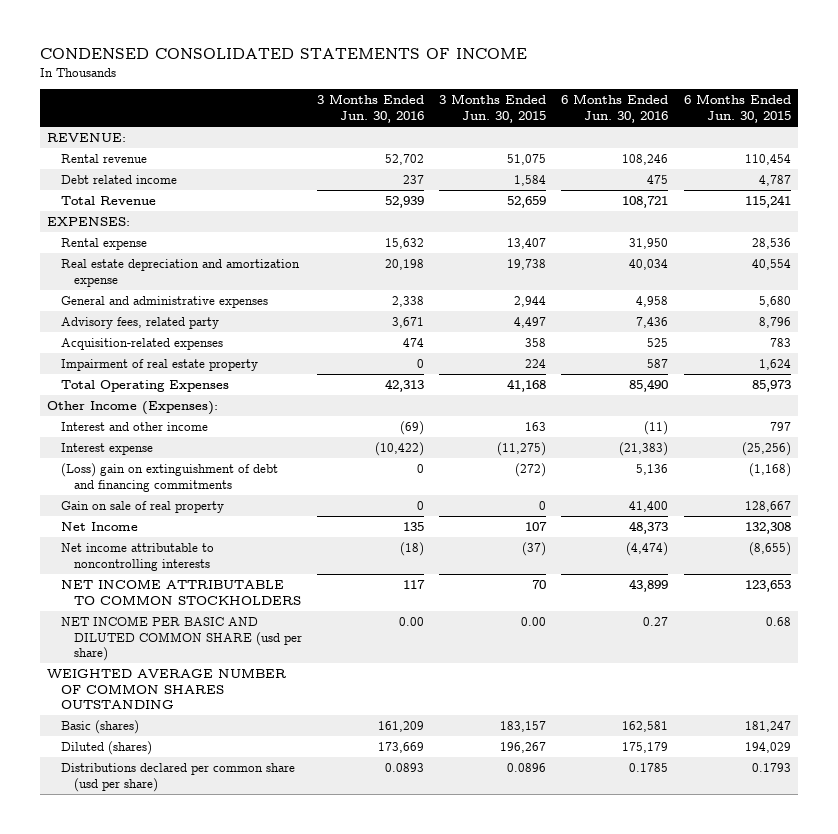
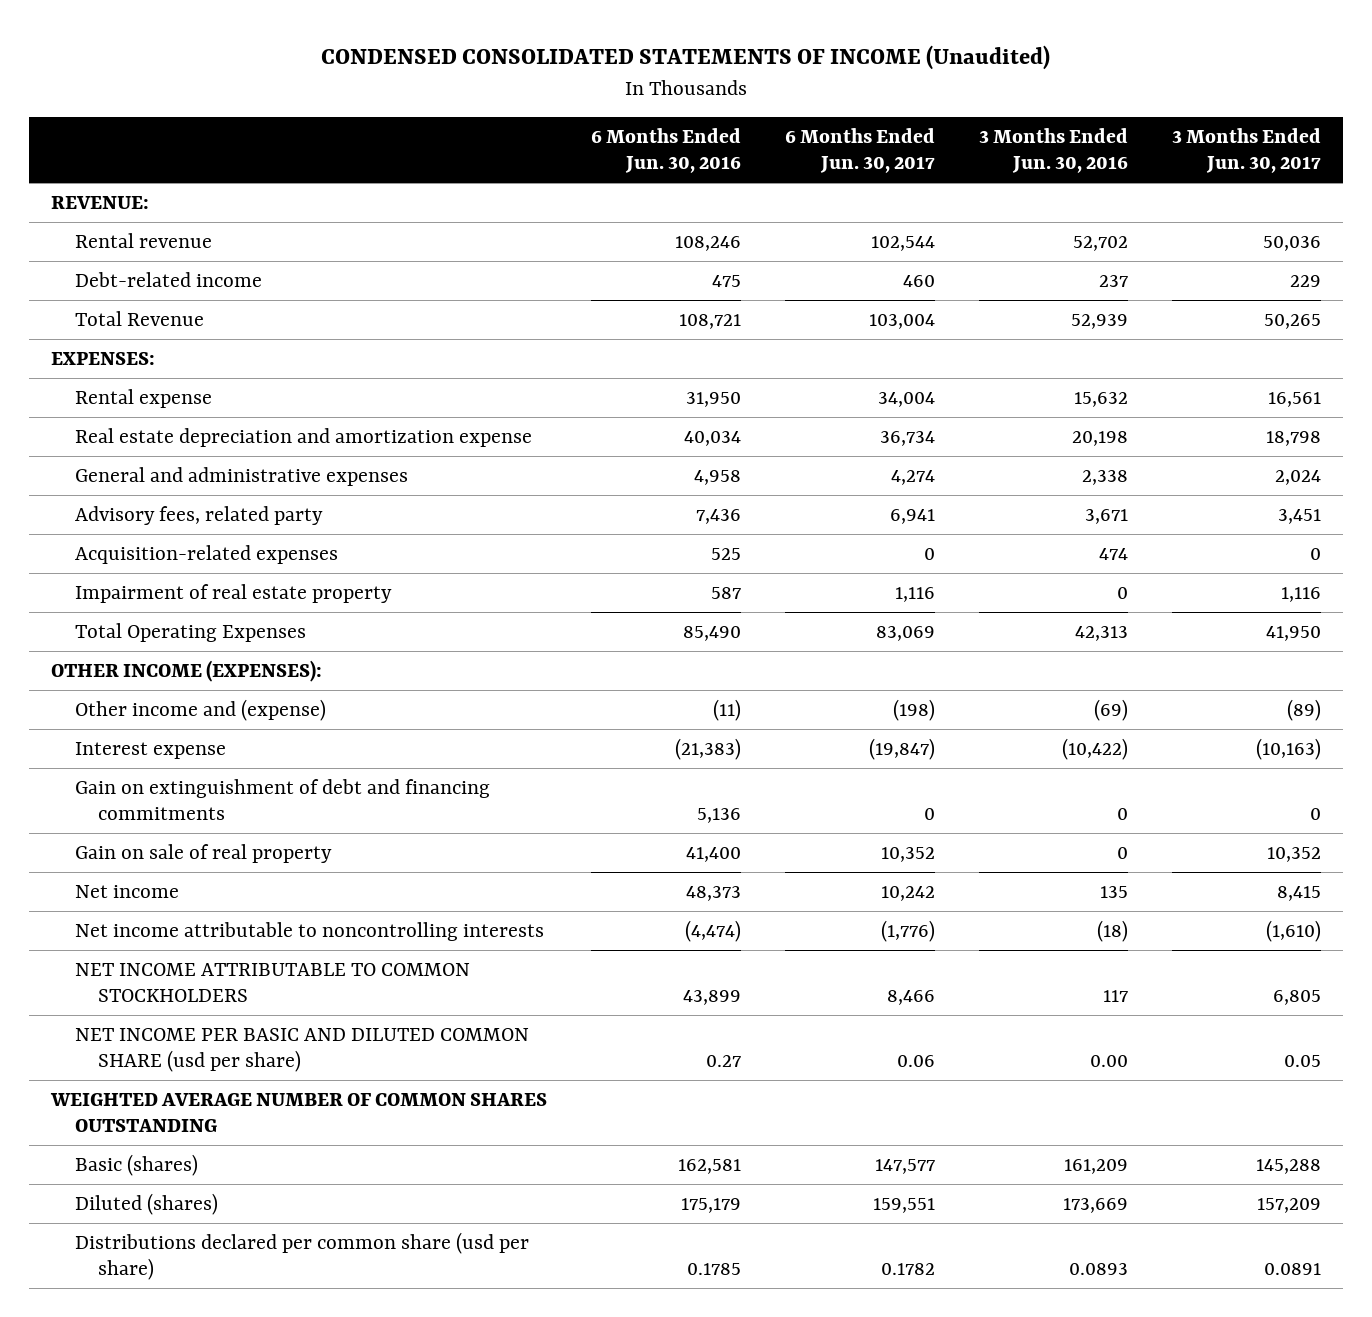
[39,48,527,60] CONDENSED CONSOLIDATED STATEMENTS OF INCOME -> [321,45,1051,71] CONDENSED CONSOLIDATED STATEMENTS OF INCOME (Unaudited)
[439,94,547,123] 3 Months Ended Jun. 30, 2015 -> none
[683,94,791,123] 6 Months Ended Jun. 30, 2015 -> none
none -> [785,127,936,174] 6 Months Ended Jun. 30, 2017
none -> [1171,127,1321,174] 3 Months Ended Jun. 30, 2017
[60,174,177,184] Debt related income -> [74,271,262,287] Debt-related income
[47,400,219,415] Other Income (Expenses): -> [51,659,323,682] OTHER INCOME (EXPENSES):
[60,421,208,431] Interest and other income -> [74,698,326,721] Other income and (expense)
[60,462,278,492] (Loss) gain on extinguishment of debt and financing commitments -> [74,778,490,821] Gain on extinguishment of debt and financing commitments
[60,521,138,531] Net Income -> [74,884,179,898] Net income

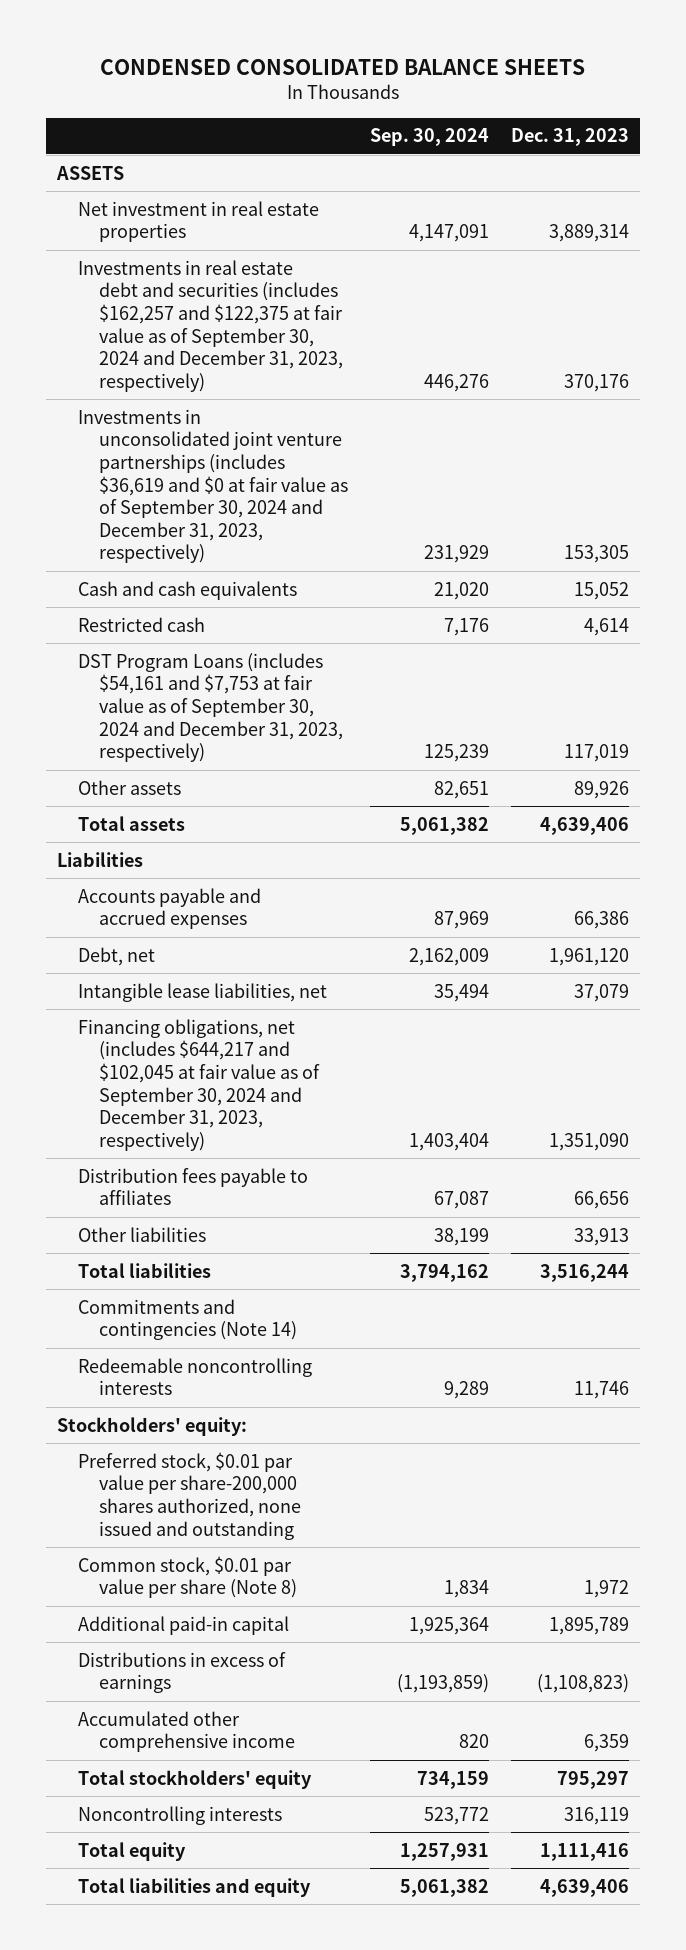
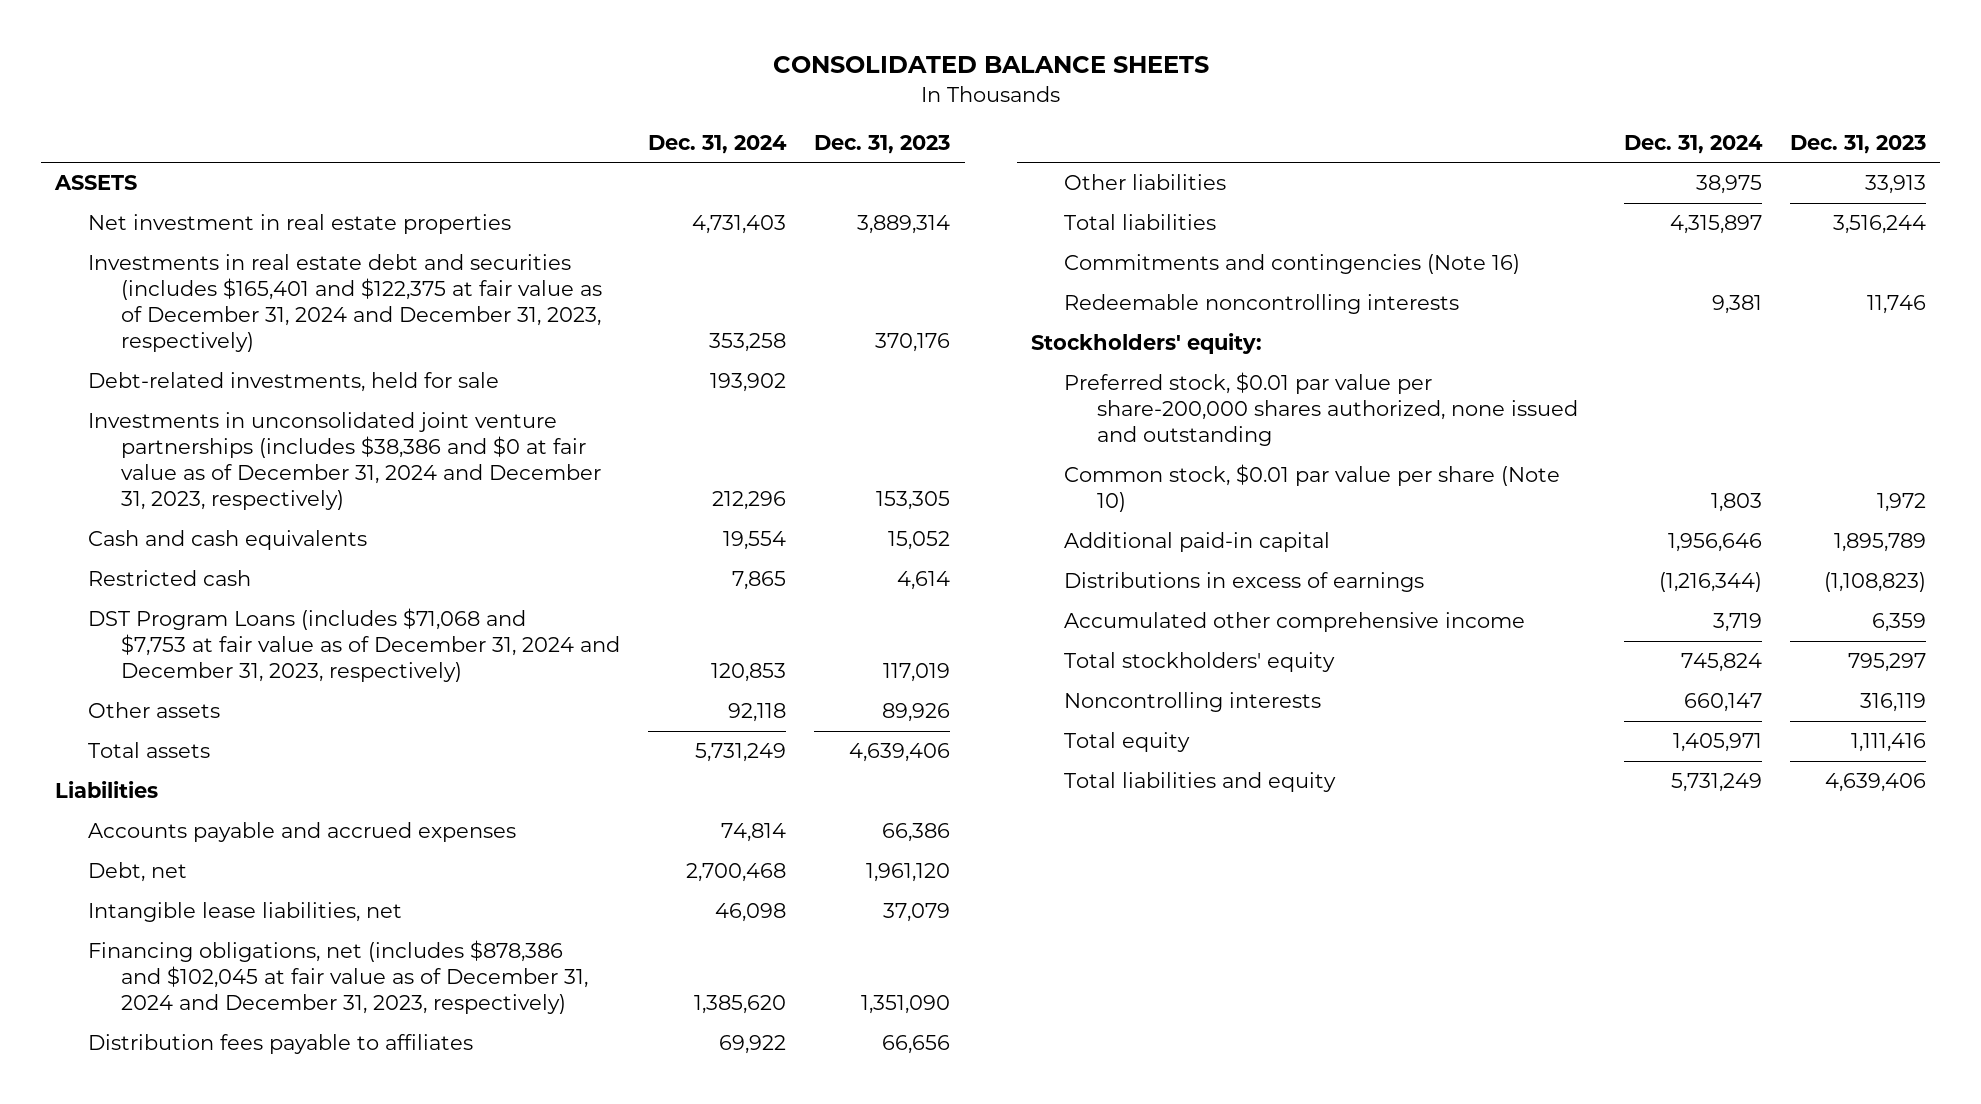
[100,58,586,75] CONDENSED CONSOLIDATED BALANCE SHEETS -> [772,56,1209,74] CONSOLIDATED BALANCE SHEETS
[369,128,489,147] Sep. 30, 2024 -> none
none -> [648,134,788,154] Dec. 31, 2024
[78,259,344,392] Investments in real estate debt and securities (includes $162,257 and $122,375 at fair value as of September 30, 2024 and December 31, 2023, respectively) -> [88,254,603,353] Investments in real estate debt and securities (includes $165,401 and $122,375 at fair value as of December 31, 2024 and December 31, 2023, respectively)
none -> [88,372,500,393] Debt-related investments, held for sale
[78,408,349,564] Investments in unconsolidated joint venture partnerships (includes $36,619 and $0 at fair value as of September 30, 2024 and December 31, 2023, respectively) -> [88,412,602,511] Investments in unconsolidated joint venture partnerships (includes $38,386 and $0 at fair value as of December 31, 2024 and December 31, 2023, respectively)
[78,652,344,763] DST Program Loans (includes $54,161 and $7,753 at fair value as of September 30, 2024 and December 31, 2023, respectively) -> [88,608,621,683] DST Program Loans (includes $71,068 and $7,753 at fair value as of December 31, 2024 and December 31, 2023, respectively)
[78,1018,321,1151] Financing obligations, net (includes $644,217 and $102,045 at fair value as of September 30, 2024 and December 31, 2023, respectively) -> [88,940,589,1015] Financing obligations, net (includes $878,386 and $102,045 at fair value as of December 31, 2024 and December 31, 2023, respectively)
[78,1298,298,1341] Commitments and contingencies (Note 14) -> [1063,254,1520,275] Commitments and contingencies (Note 16)
[78,1555,298,1599] Common stock, $0.01 par value per share (Note 8) -> [1063,464,1560,513] Common stock, $0.01 par value per share (Note 10)

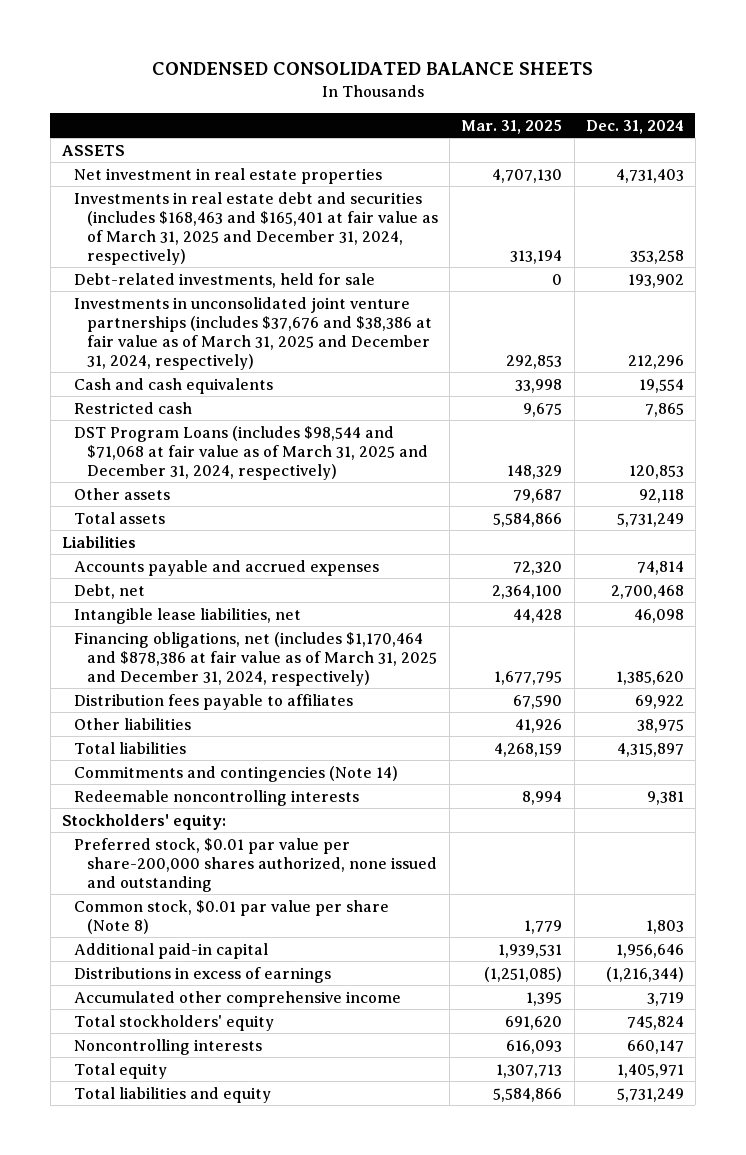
[772,56,1209,74] CONSOLIDATED BALANCE SHEETS -> [151,62,593,76] CONDENSED CONSOLIDATED BALANCE SHEETS
[814,134,951,154] Dec. 31, 2023 -> none
none -> [461,119,563,134] Mar. 31, 2025
[88,254,603,353] Investments in real estate debt and securities (includes $165,401 and $122,375 at fair value as of December 31, 2024 and December 31, 2023, respectively) -> [74,191,439,265] Investments in real estate debt and securities (includes $168,463 and $165,401 at fair value as of March 31, 2025 and December 31, 2024, respectively)
[88,412,602,511] Investments in unconsolidated joint venture partnerships (includes $38,386 and $0 at fair value as of December 31, 2024 and December 31, 2023, respectively) -> [74,296,433,370] Investments in unconsolidated joint venture partnerships (includes $37,676 and $38,386 at fair value as of March 31, 2025 and December 31, 2024, respectively)
[88,608,621,683] DST Program Loans (includes $71,068 and $7,753 at fair value as of December 31, 2024 and December 31, 2023, respectively) -> [74,425,429,480] DST Program Loans (includes $98,544 and $71,068 at fair value as of March 31, 2025 and December 31, 2024, respectively)
[88,940,589,1015] Financing obligations, net (includes $878,386 and $102,045 at fair value as of December 31, 2024 and December 31, 2023, respectively) -> [74,631,438,686] Financing obligations, net (includes $1,170,464 and $878,386 at fair value as of March 31, 2025 and December 31, 2024, respectively)
[1063,254,1520,275] Commitments and contingencies (Note 16) -> [74,765,399,782] Commitments and contingencies (Note 14)
[1063,464,1560,513] Common stock, $0.01 par value per share (Note 10) -> [74,899,390,934] Common stock, $0.01 par value per share (Note 8)

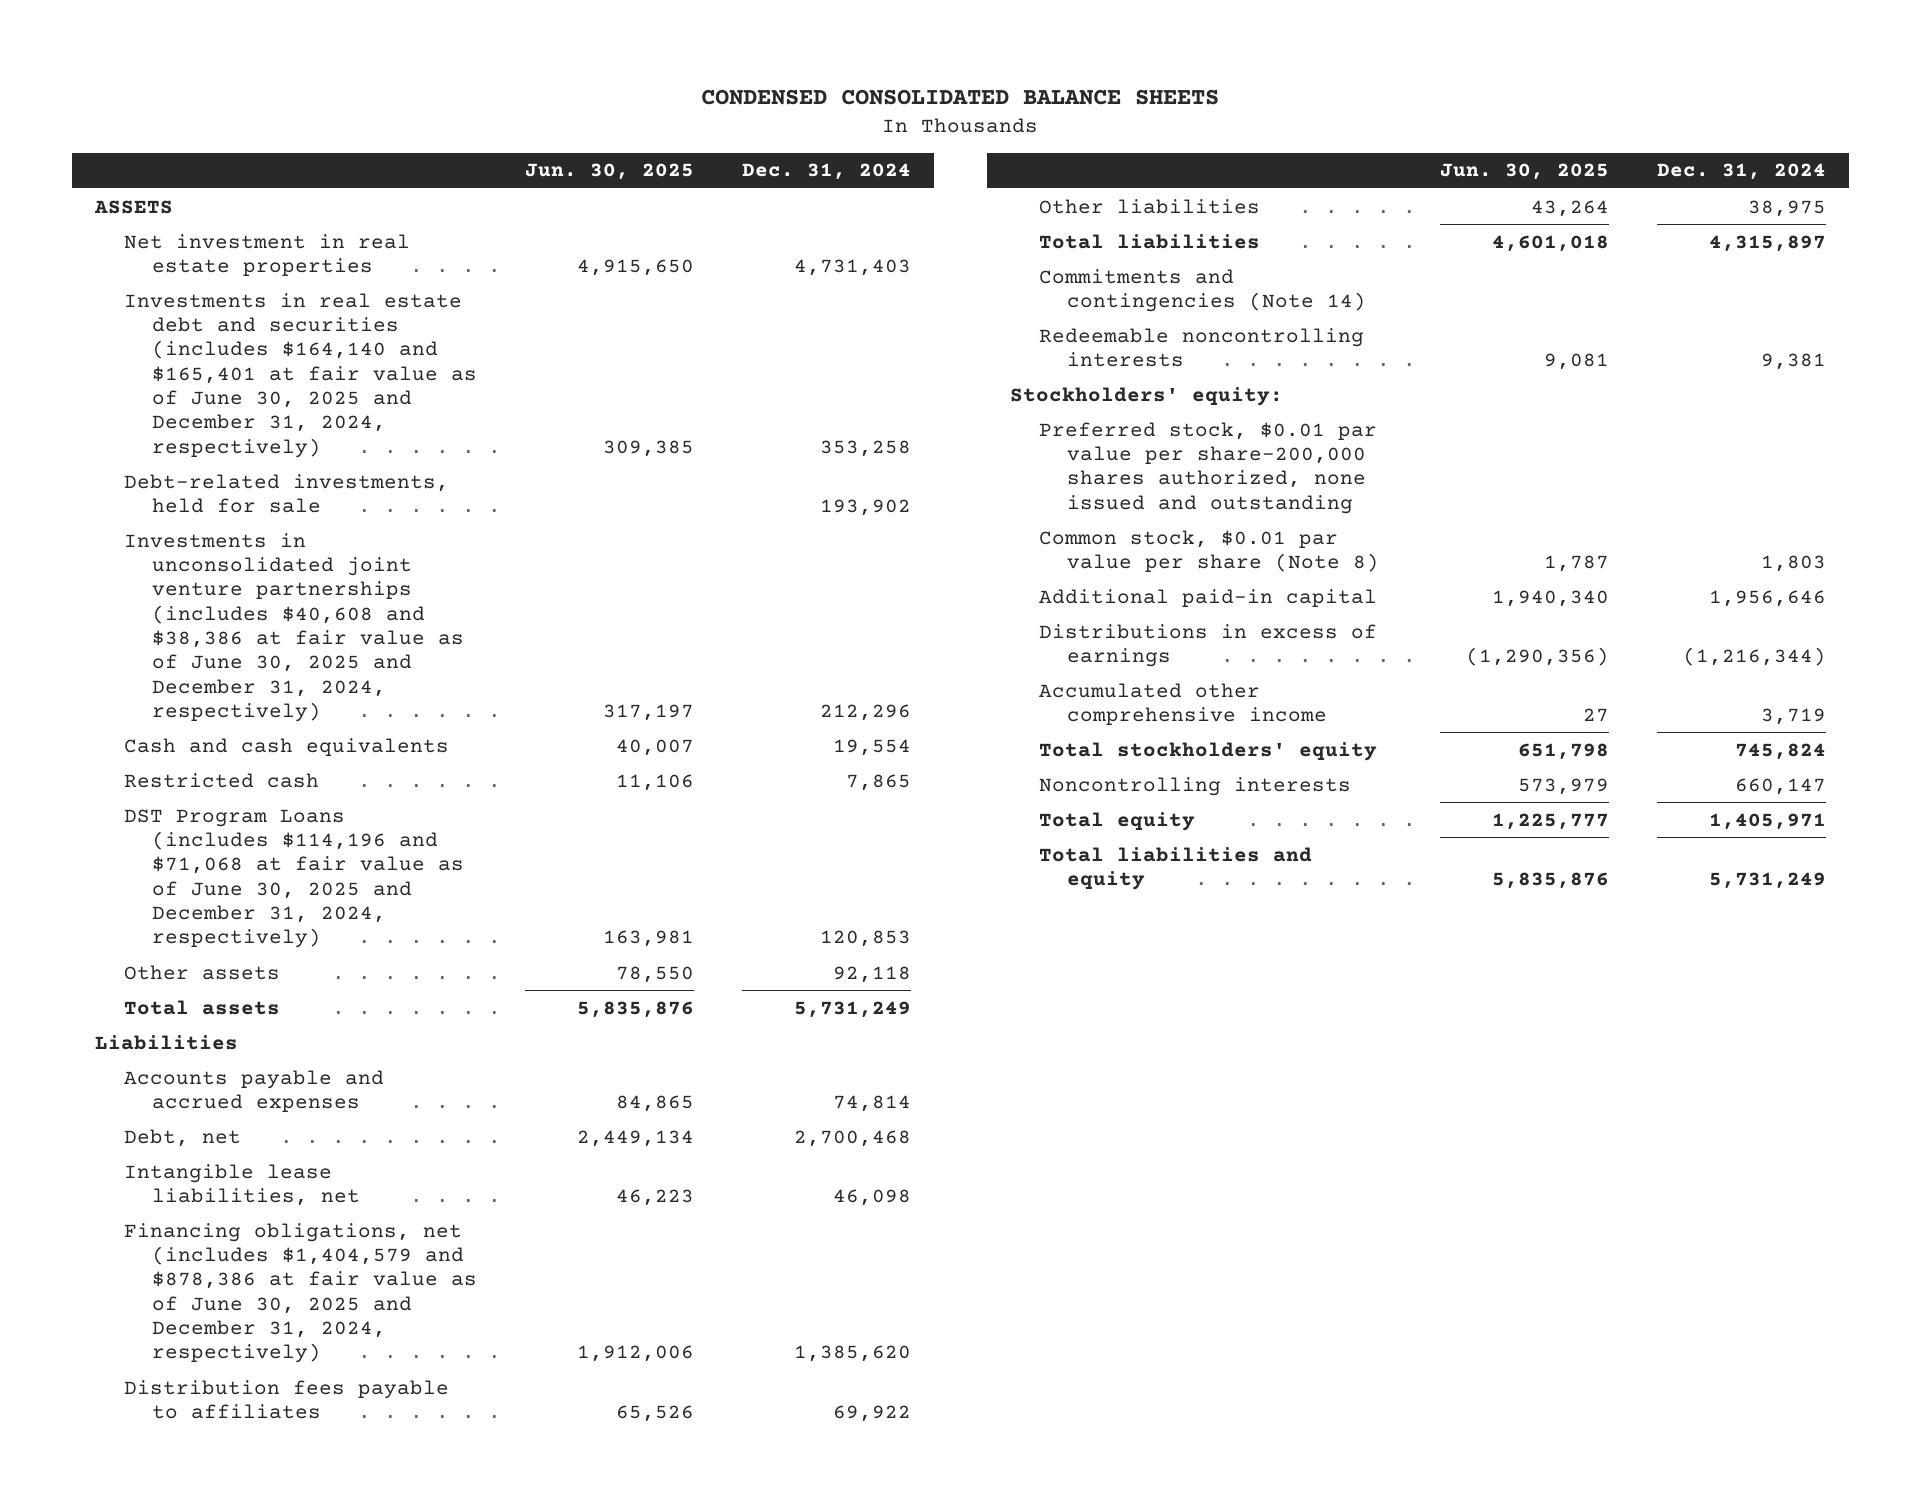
[461,119,563,134] Mar. 31, 2025 -> none
none -> [524,163,694,181] Jun. 30, 2025
[74,191,439,265] Investments in real estate debt and securities (includes $168,463 and $165,401 at fair value as of March 31, 2025 and December 31, 2024, respectively) -> [123,292,478,458] Investments in real estate debt and securities (includes $164,140 and $165,401 at fair value as of June 30, 2025 and December 31, 2024, respectively)
[74,296,433,370] Investments in unconsolidated joint venture partnerships (includes $37,676 and $38,386 at fair value as of March 31, 2025 and December 31, 2024, respectively) -> [123,532,465,722] Investments in unconsolidated joint venture partnerships (includes $40,608 and $38,386 at fair value as of June 30, 2025 and December 31, 2024, respectively)
[74,425,429,480] DST Program Loans (includes $98,544 and $71,068 at fair value as of March 31, 2025 and December 31, 2024, respectively) -> [123,808,465,949] DST Program Loans (includes $114,196 and $71,068 at fair value as of June 30, 2025 and December 31, 2024, respectively)
[74,631,438,686] Financing obligations, net (includes $1,170,464 and $878,386 at fair value as of March 31, 2025 and December 31, 2024, respectively) -> [123,1222,478,1364] Financing obligations, net (includes $1,404,579 and $878,386 at fair value as of June 30, 2025 and December 31, 2024, respectively)

